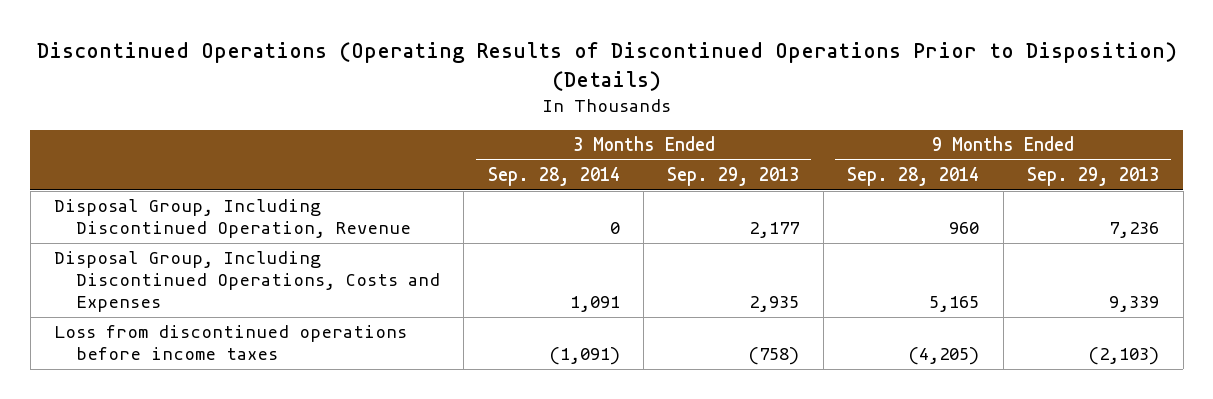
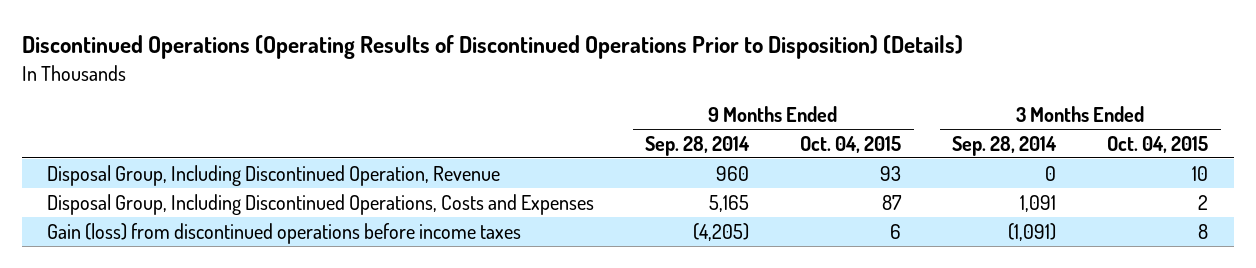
[667,167,800,187] Sep. 29, 2013 -> none
[1027,167,1160,187] Sep. 29, 2013 -> none
none -> [800,135,902,153] Oct. 04, 2015
none -> [1107,135,1209,153] Oct. 04, 2015
[53,325,407,361] Loss from discontinued operations before income taxes -> [47,222,522,244] Gain (loss) from discontinued operations before income taxes

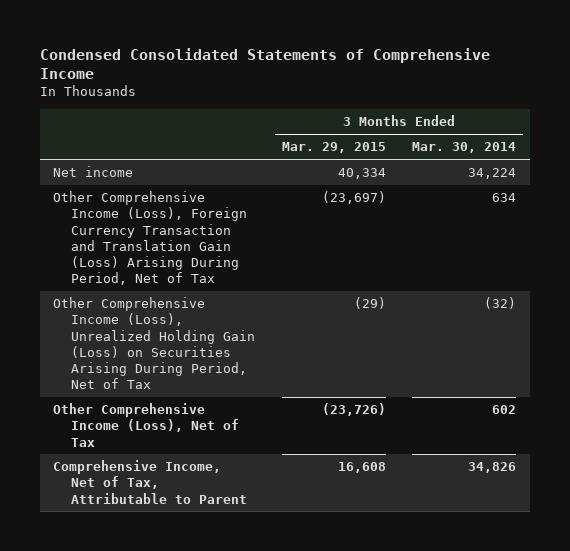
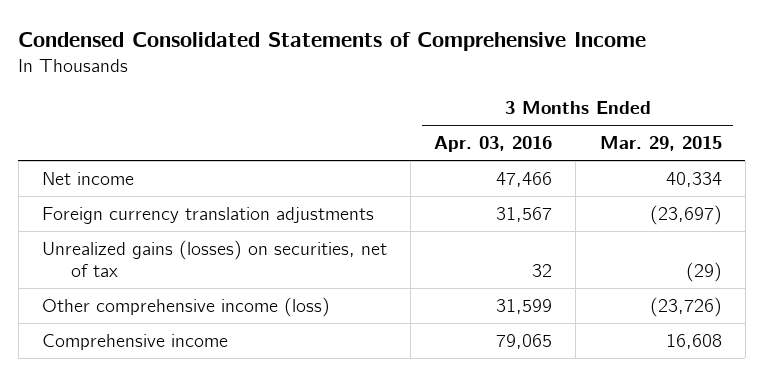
[412,142,517,154] Mar. 30, 2014 -> none
none -> [434,136,553,153] Apr. 03, 2016
[53,191,247,286] Other Comprehensive Income (Loss), Foreign Currency Transaction and Translation Gain (Loss) Arising During Period, Net of Tax -> [41,206,374,224] Foreign currency translation adjustments
[53,297,255,390] Other Comprehensive Income (Loss), Unrealized Holding Gain (Loss) on Securities Arising During Period, Net of Tax -> [41,239,387,277] Unrealized gains (losses) on securities, net of tax
[53,403,239,447] Other Comprehensive Income (Loss), Net of Tax -> [41,296,330,317] Other comprehensive income (loss)
[53,460,247,504] Comprehensive Income, Net of Tax, Attributable to Parent -> [41,333,228,350] Comprehensive income

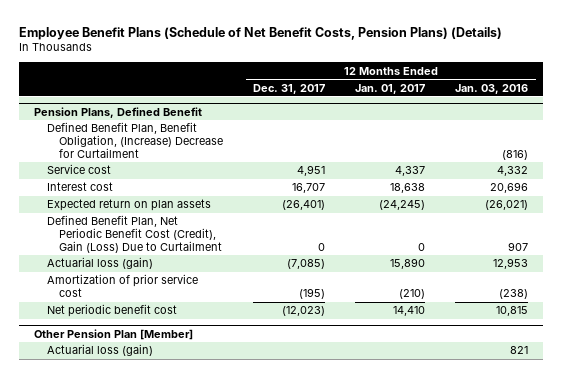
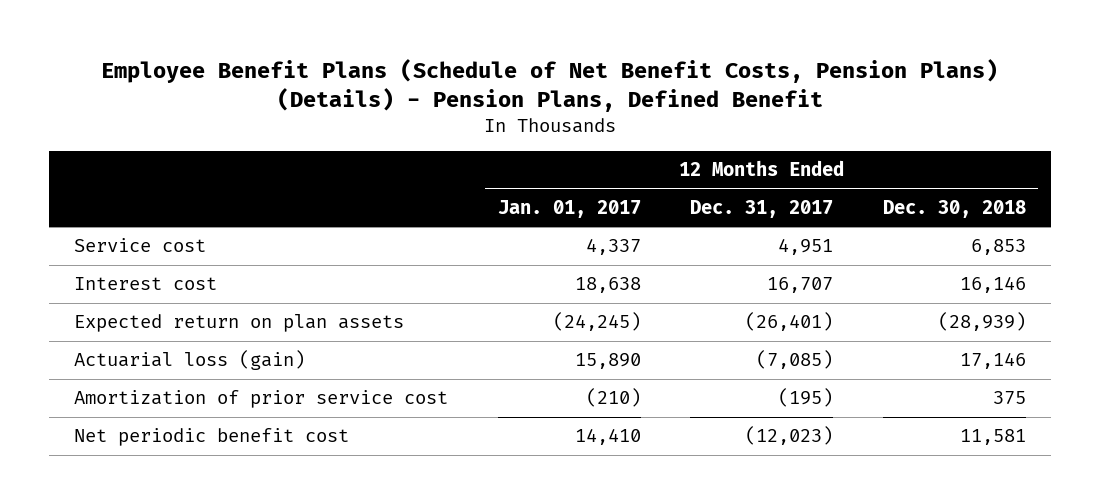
[19,26,503,40] Employee Benefit Plans (Schedule of Net Benefit Costs, Pension Plans) (Details) -> [100,59,998,113] Employee Benefit Plans (Schedule of Net Benefit Costs, Pension Plans) (Details) - Pension Plans, Defined Benefit
[455,83,529,94] Jan. 03, 2016 -> none
none -> [882,200,1026,219] Dec. 30, 2018
[34,106,203,118] Pension Plans, Defined Benefit -> none
[46,122,224,159] Defined Benefit Plan, Benefit Obligation, (Increase) Decrease for Curtailment -> none
[46,215,223,254] Defined Benefit Plan, Net Periodic Benefit Cost (Credit), Gain (Loss) Due to Curtailment -> none
[34,328,194,340] Other Pension Plan [Member] -> none
[46,344,153,357] Actuarial loss (gain) -> none

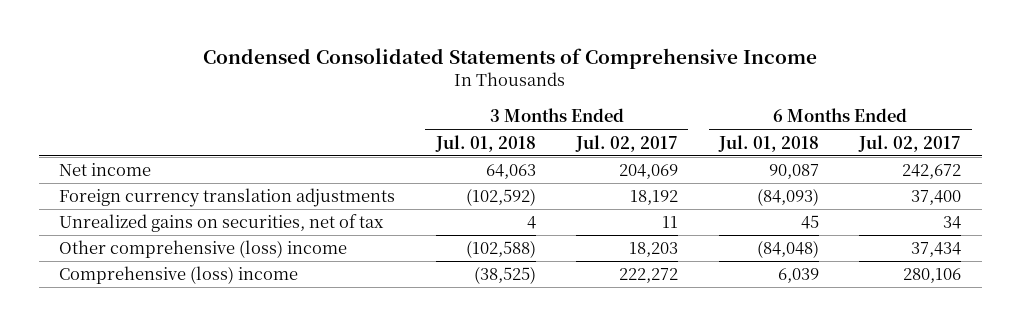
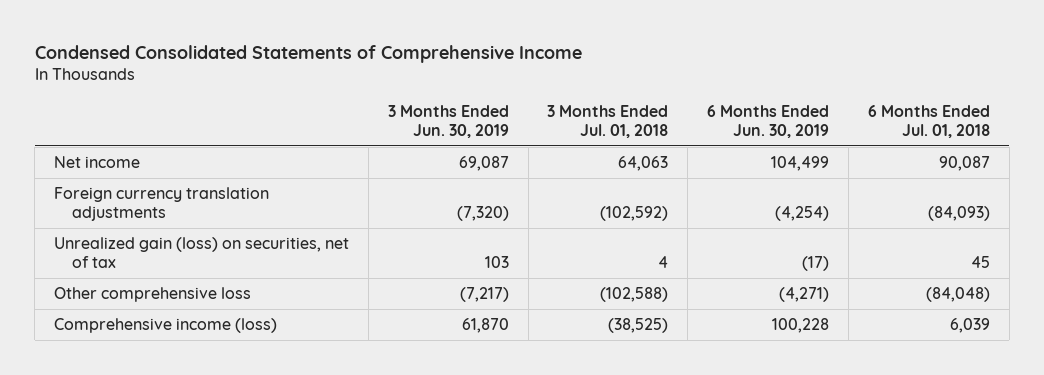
[575,134,679,152] Jul. 02, 2017 -> none
[858,134,962,152] Jul. 02, 2017 -> none
none -> [387,105,509,139] 3 Months Ended Jun. 30, 2019
none -> [707,105,830,139] 6 Months Ended Jun. 30, 2019
[58,214,384,233] Unrealized gains on securities, net of tax -> [53,237,349,268] Unrealized gain (loss) on securities, net of tax
[58,240,347,259] Other comprehensive (loss) income -> [53,287,251,303] Other comprehensive loss
[58,266,298,285] Comprehensive (loss) income -> [53,318,277,334] Comprehensive income (loss)

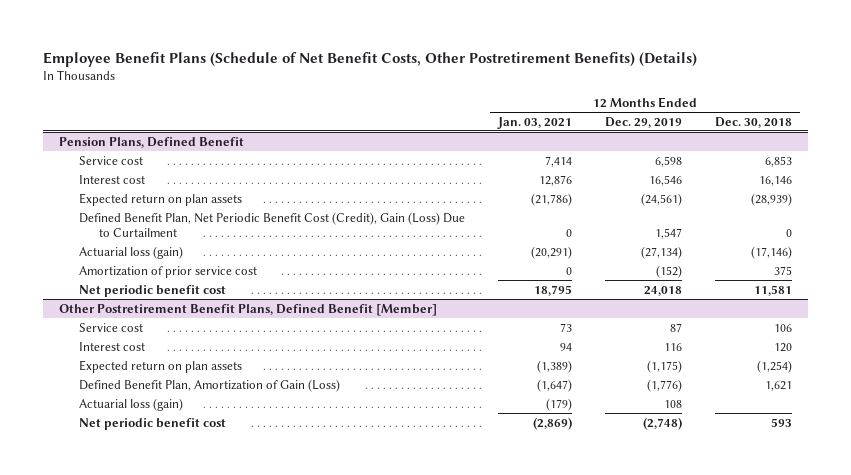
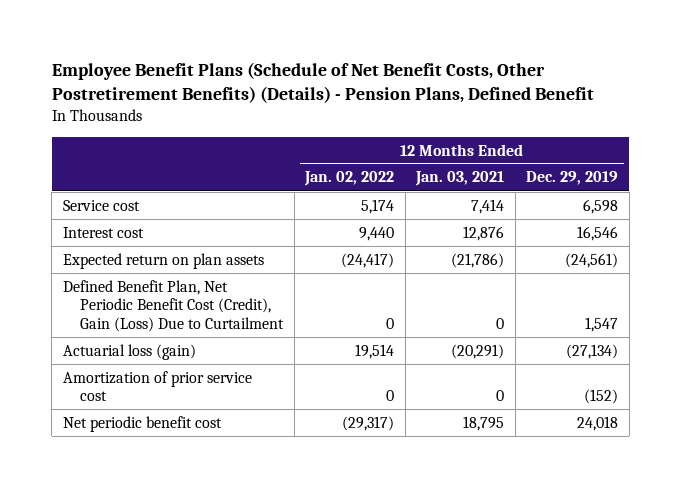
[42,51,697,67] Employee Benefit Plans (Schedule of Net Benefit Costs, Other Postretirement Benefits) (Details) -> [51,61,594,104] Employee Benefit Plans (Schedule of Net Benefit Costs, Other Postretirement Benefits) (Details) - Pension Plans, Defined Benefit
[714,116,792,128] Dec. 30, 2018 -> none
none -> [304,171,395,187] Jan. 02, 2022
[59,136,245,148] Pension Plans, Defined Benefit -> none
[59,303,438,316] Other Postretirement Benefit Plans, Defined Benefit [Member] -> none
[79,322,144,332] Service cost -> none
[79,341,146,351] Interest cost -> none
[79,359,243,373] Expected return on plan assets -> none
[79,378,341,392] Defined Benefit Plan, Amortization of Gain (Loss) -> none
[79,397,184,411] Actuarial loss (gain) -> none
[79,417,227,430] Net periodic benefit cost -> none

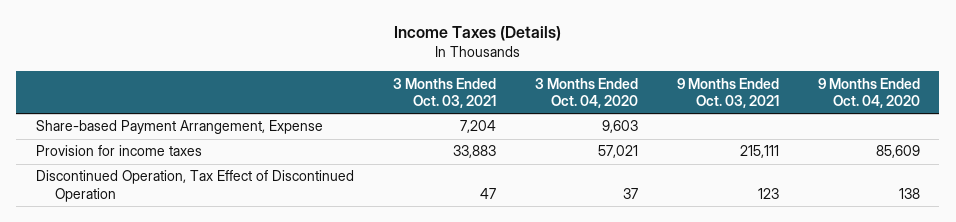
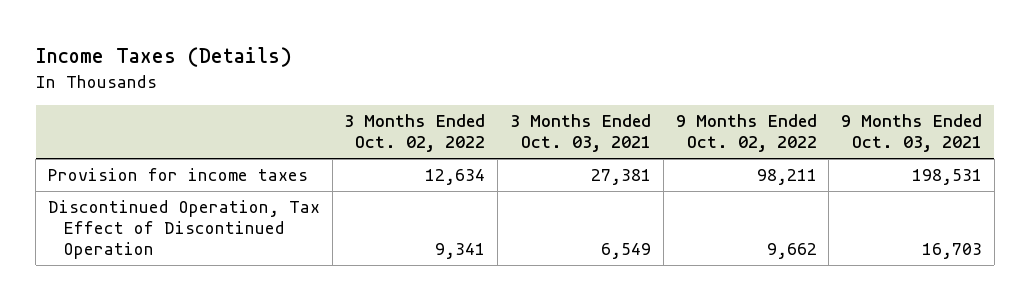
[534,77,638,108] 3 Months Ended Oct. 04, 2020 -> none
[817,77,920,108] 9 Months Ended Oct. 04, 2020 -> none
none -> [344,114,486,153] 3 Months Ended Oct. 02, 2022
none -> [675,114,817,153] 9 Months Ended Oct. 02, 2022
[35,120,323,135] Share-based Payment Arrangement, Expense -> none
[452,145,496,159] 33,883 -> [591,168,652,185] 27,381
[739,145,779,159] 215,111 -> [912,168,983,185] 198,531
[479,187,496,199] 47 -> [601,243,652,260] 6,549
[757,187,779,199] 123 -> [922,243,983,260] 16,703

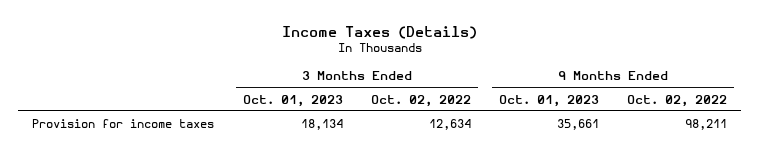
[510,114,652,153] 3 Months Ended Oct. 03, 2021 -> none
[841,114,983,153] 9 Months Ended Oct. 03, 2021 -> none
none -> [242,94,343,107] Oct. 01, 2023
none -> [498,94,599,107] Oct. 01, 2023
[47,199,320,260] Discontinued Operation, Tax Effect of Discontinued Operation -> none

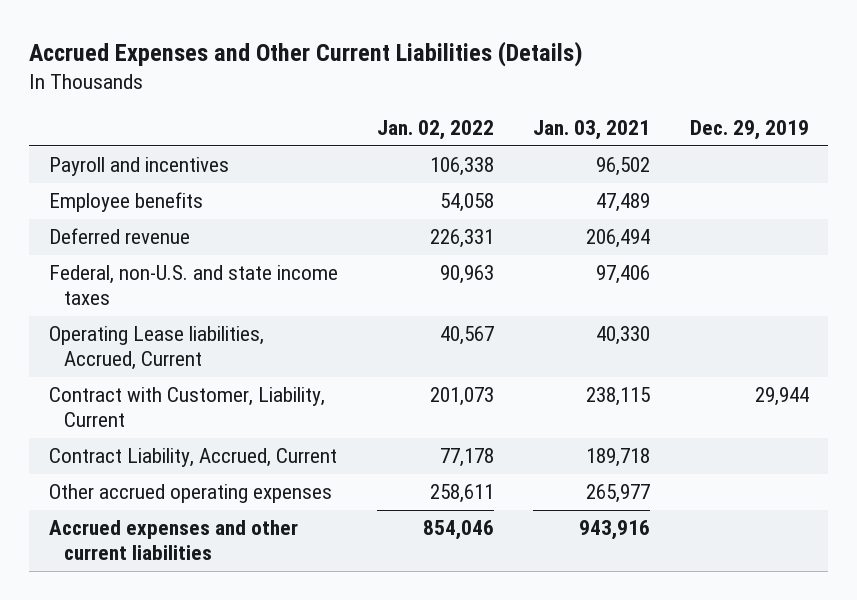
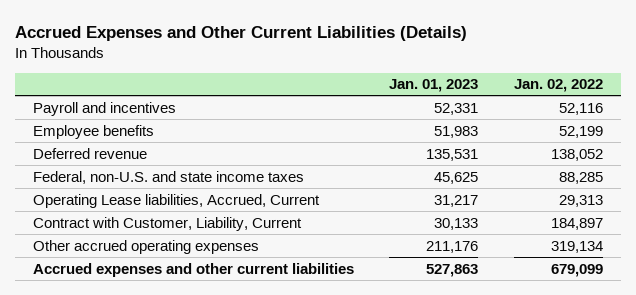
[533,120,651,141] Jan. 03, 2021 -> none
[689,120,809,141] Dec. 29, 2019 -> none
none -> [389,79,479,93] Jan. 01, 2023
[48,448,337,468] Contract Liability, Accrued, Current -> none
[429,157,494,177] 106,338 -> [559,102,604,115] 52,116
[439,193,494,213] 54,058 -> [559,125,604,138] 52,199
[429,229,494,249] 226,331 -> [551,148,604,161] 138,052
[439,265,494,285] 90,963 -> [559,171,604,184] 88,285
[439,326,494,346] 40,567 -> [559,194,604,207] 29,313
[429,387,494,407] 201,073 -> [551,217,604,230] 184,897
[429,484,494,504] 258,611 -> [551,240,604,253] 319,134
[422,520,494,541] 854,046 -> [551,263,604,277] 679,099

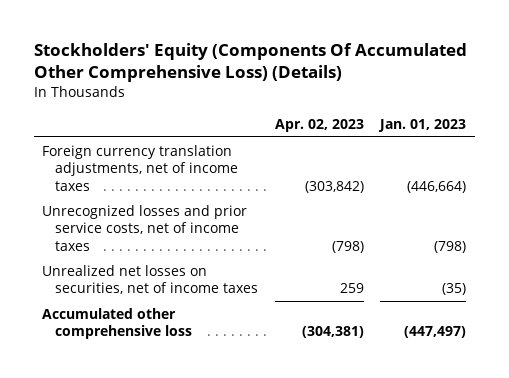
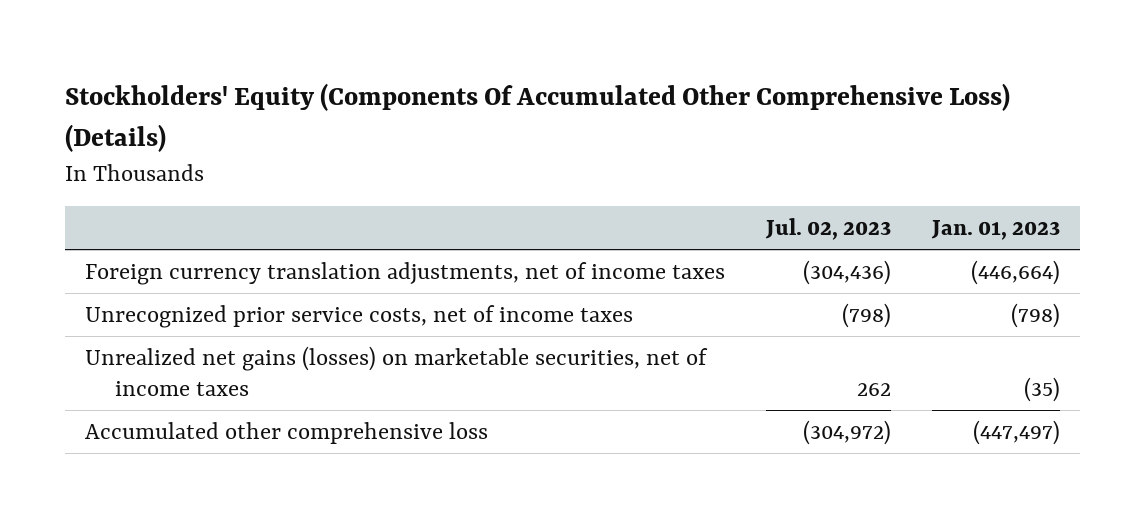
[274,119,364,133] Apr. 02, 2023 -> none
none -> [765,218,892,241] Jul. 02, 2023
[42,204,248,251] Unrecognized losses and prior service costs, net of income taxes -> [85,304,634,328] Unrecognized prior service costs, net of income taxes
[42,264,259,295] Unrealized net losses on securities, net of income taxes -> [85,345,709,396] Unrealized net gains (losses) on marketable securities, net of income taxes

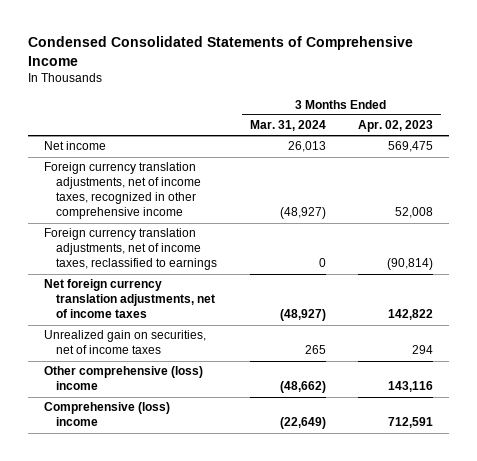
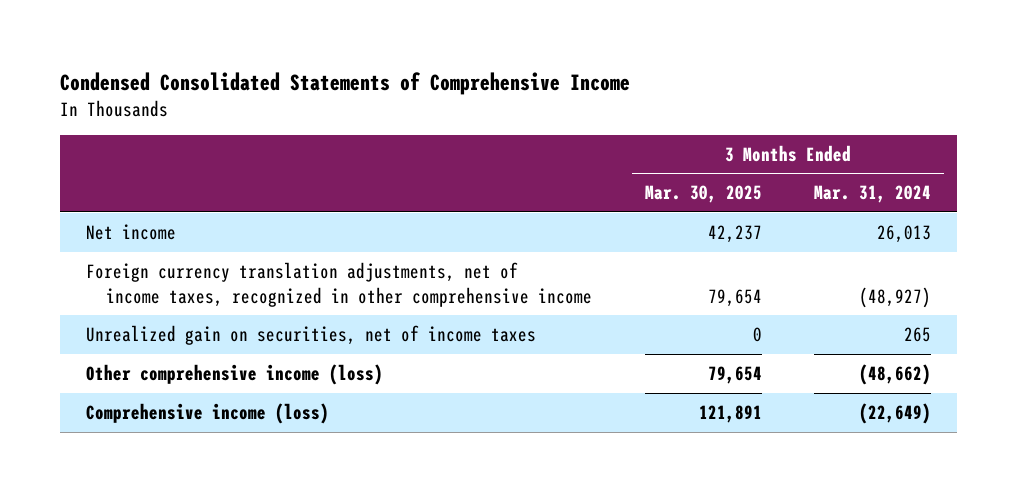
[357,120,433,133] Apr. 02, 2023 -> none
none -> [644,185,762,204] Mar. 30, 2025
[44,228,218,271] Foreign currency translation adjustments, net of income taxes, reclassified to earnings -> none
[44,279,216,319] Net foreign currency translation adjustments, net of income taxes -> none
[44,366,204,391] Other comprehensive (loss) income -> [85,363,383,385] Other comprehensive income (loss)
[44,402,171,427] Comprehensive (loss) income -> [85,402,329,424] Comprehensive income (loss)

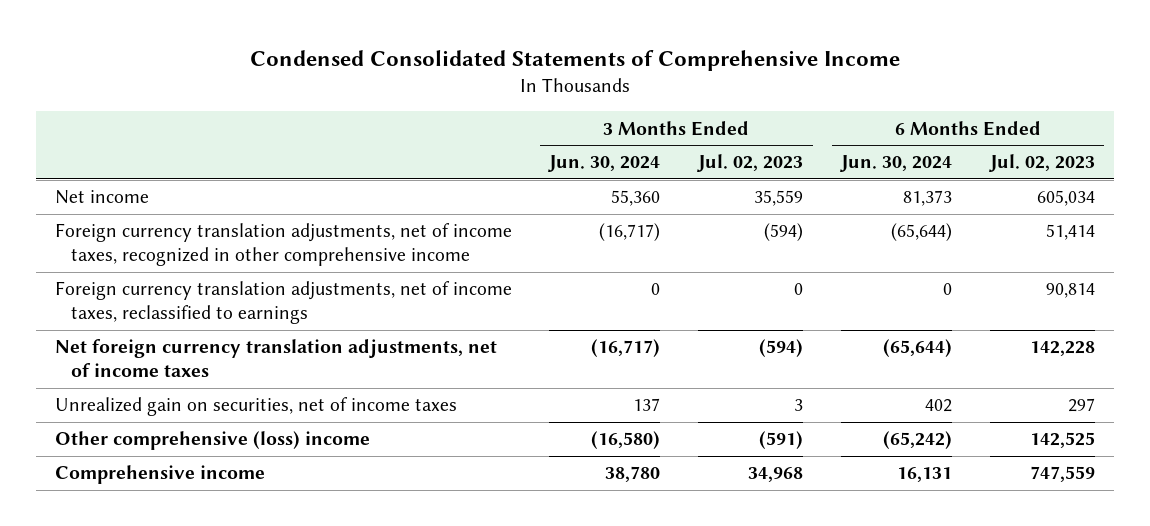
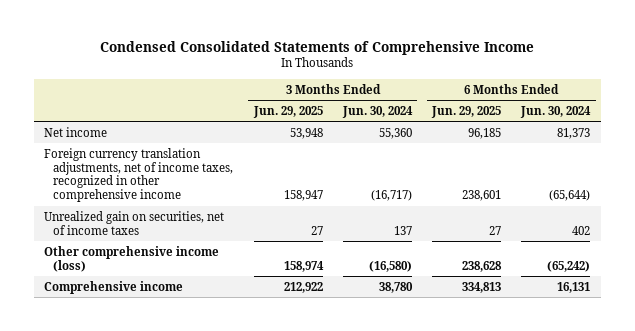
[697,154,804,173] Jul. 02, 2023 -> none
[988,154,1095,173] Jul. 02, 2023 -> none
none -> [252,105,323,118] Jun. 29, 2025
none -> [431,105,502,118] Jun. 29, 2025
[54,281,512,325] Foreign currency translation adjustments, net of income taxes, reclassified to earnings -> none
[54,339,497,378] Net foreign currency translation adjustments, net of income taxes -> none
[54,431,370,451] Other comprehensive (loss) income -> [44,245,220,272] Other comprehensive income (loss)

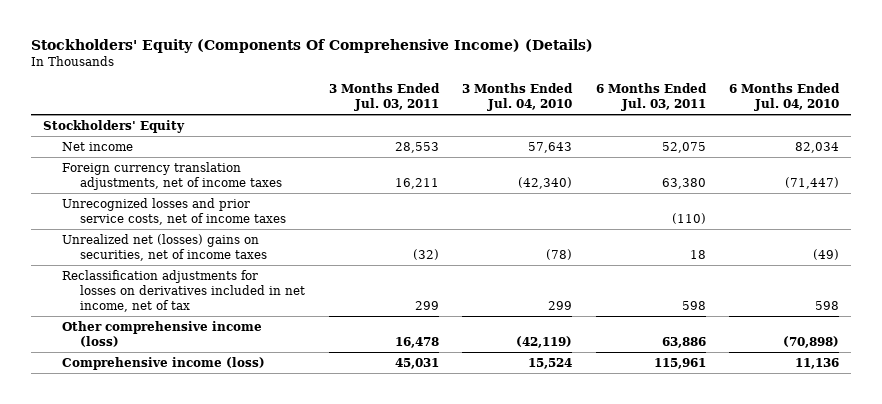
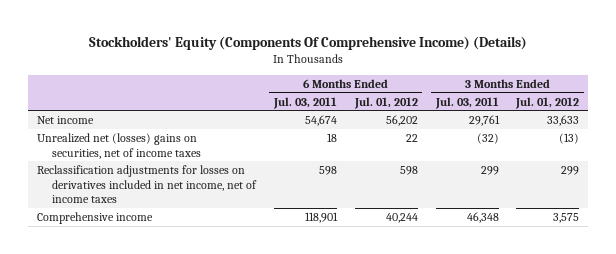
[462,82,574,111] 3 Months Ended Jul. 04, 2010 -> none
[728,82,840,111] 6 Months Ended Jul. 04, 2010 -> none
none -> [353,96,418,109] Jul. 01, 2012
none -> [515,96,580,109] Jul. 01, 2012
[42,120,185,134] Stockholders' Equity -> none
[61,162,283,190] Foreign currency translation adjustments, net of income taxes -> none
[61,198,287,225] Unrecognized losses and prior service costs, net of income taxes -> none
[394,142,439,154] 28,553 -> [468,114,500,126] 29,761
[661,142,706,154] 52,075 -> [304,114,337,126] 54,674
[61,321,262,347] Other comprehensive income (loss) -> none
[61,270,306,312] Reclassification adjustments for losses on derivatives included in net income, net of tax -> [36,164,258,204] Reclassification adjustments for losses on derivatives included in net income, net of income taxes
[61,357,265,371] Comprehensive income (loss) -> [36,211,153,224] Comprehensive income
[394,358,439,370] 45,031 -> [466,211,499,223] 46,348
[653,358,706,370] 115,961 -> [304,211,338,223] 118,901

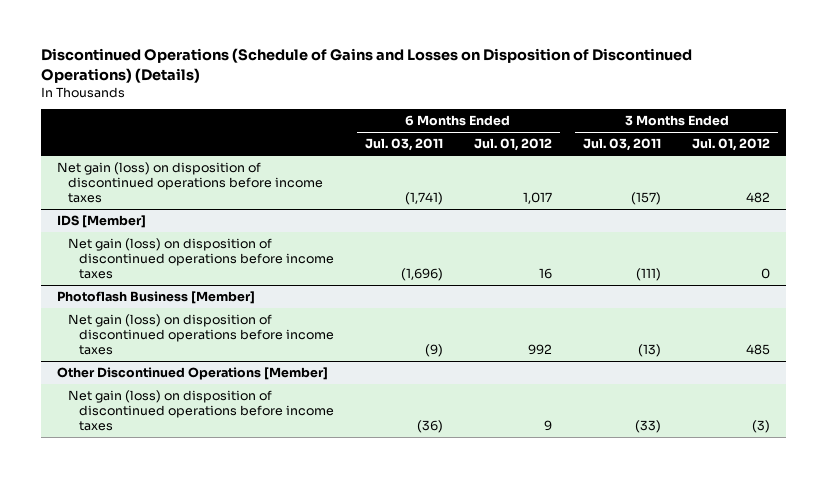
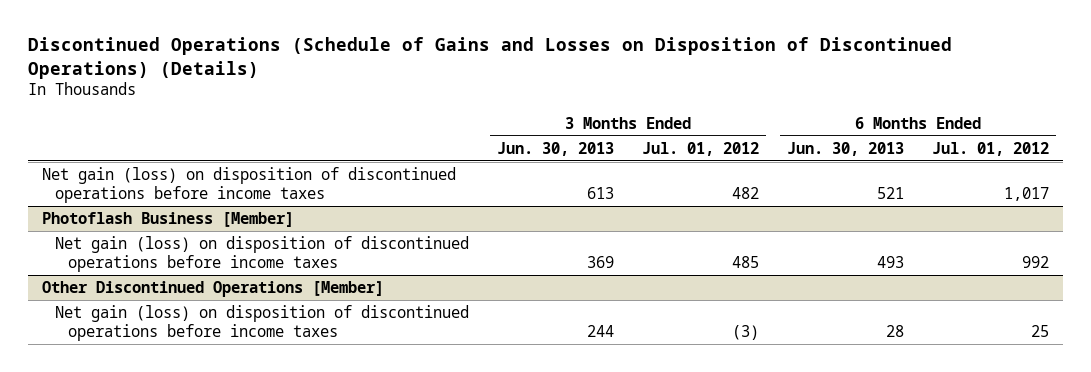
[364,138,443,152] Jul. 03, 2011 -> none
[583,138,662,152] Jul. 03, 2011 -> none
none -> [496,141,614,156] Jun. 30, 2013
none -> [787,141,905,156] Jun. 30, 2013
[56,215,146,229] IDS [Member] -> none
[67,238,334,280] Net gain (loss) on disposition of discontinued operations before income taxes -> none
[543,420,552,432] 9 -> [1031,325,1050,338] 25

